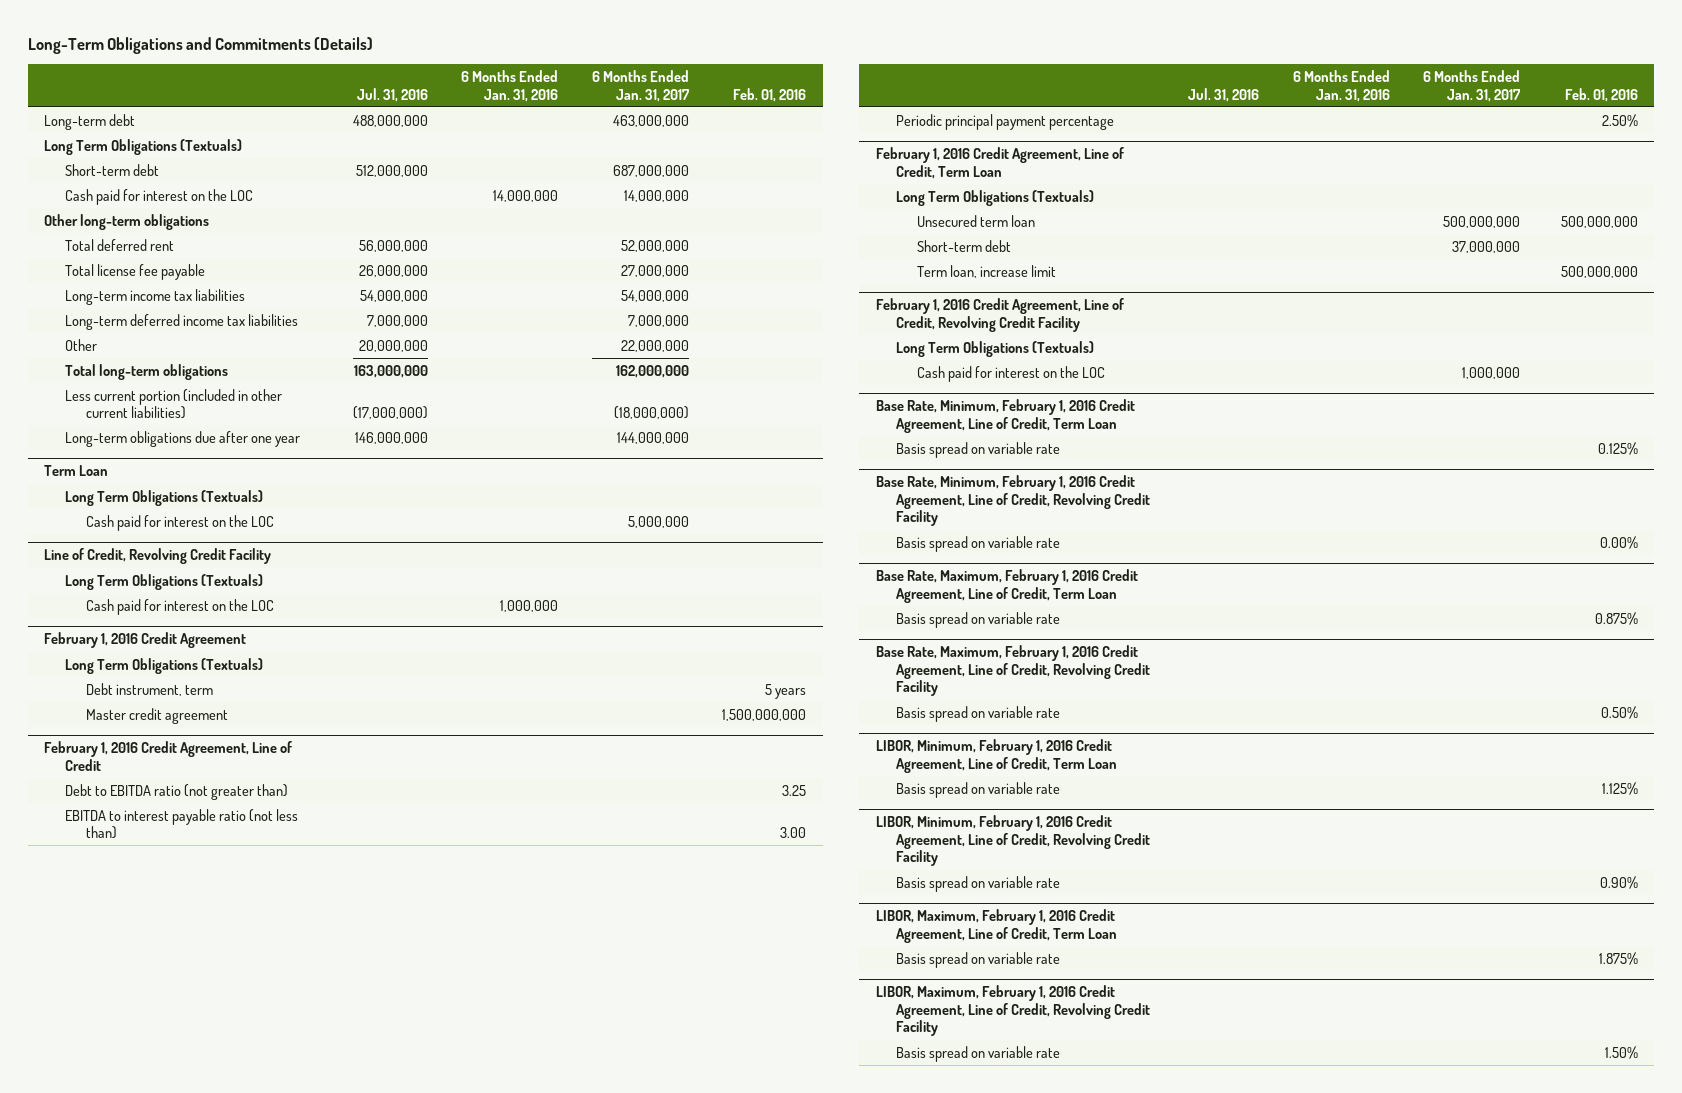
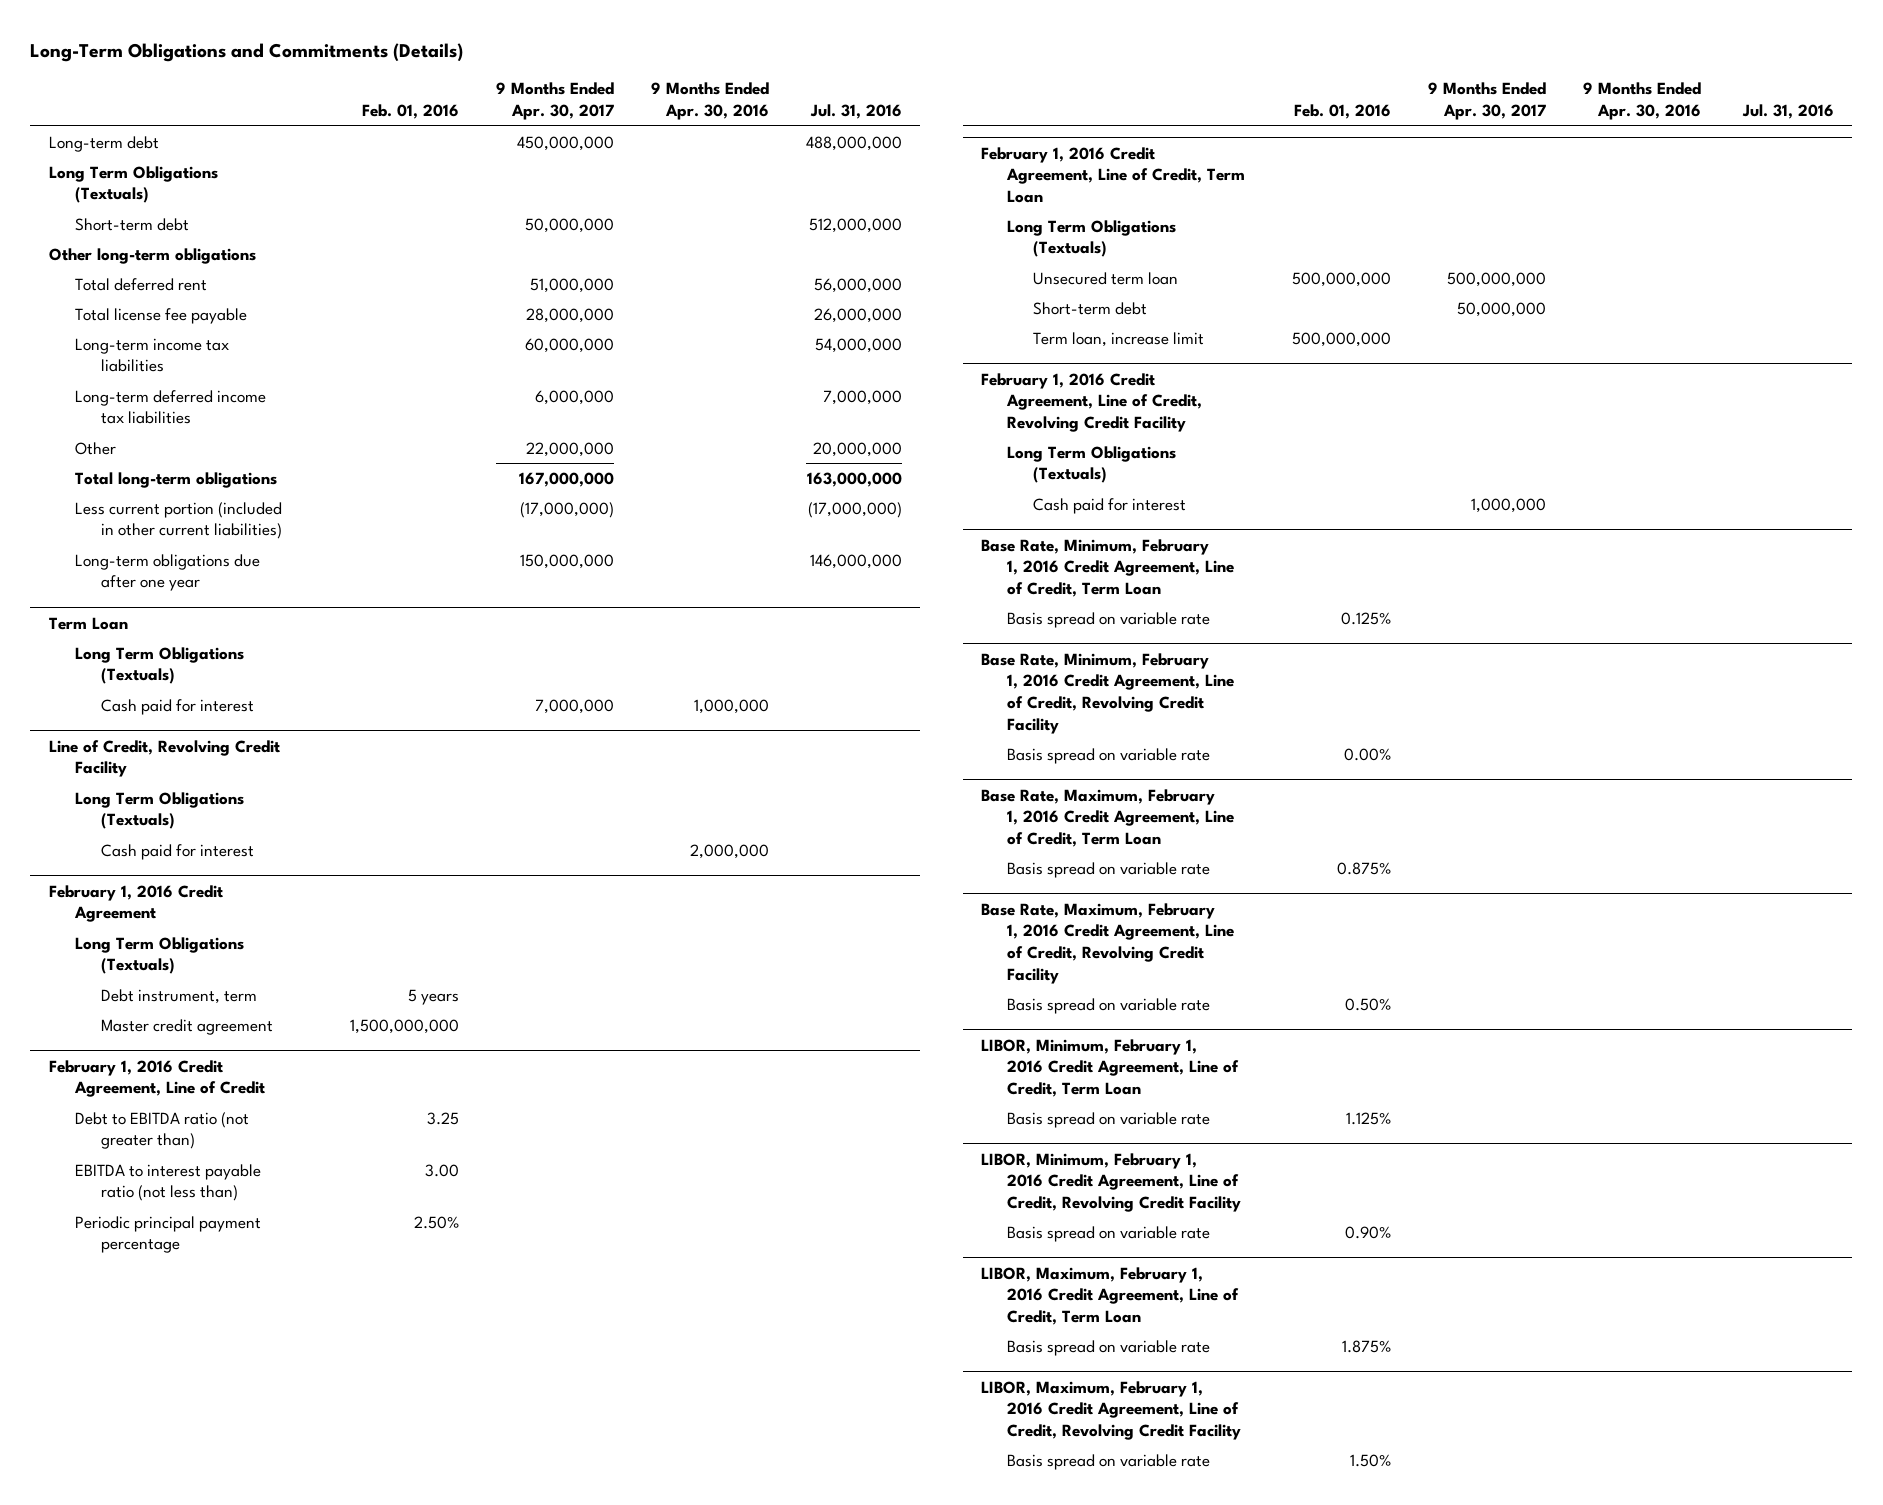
[461,70,559,102] 6 Months Ended Jan. 31, 2016 -> none
[591,70,690,102] 6 Months Ended Jan. 31, 2017 -> none
none -> [495,82,614,121] 9 Months Ended Apr. 30, 2017
none -> [650,82,769,121] 9 Months Ended Apr. 30, 2016
[65,188,254,205] Cash paid for interest on the LOC -> none
[85,514,274,531] Cash paid for interest on the LOC -> [100,698,254,715] Cash paid for interest
[85,598,274,615] Cash paid for interest on the LOC -> [100,843,254,860] Cash paid for interest
[917,365,1106,382] Cash paid for interest on the LOC -> [1032,497,1186,514] Cash paid for interest

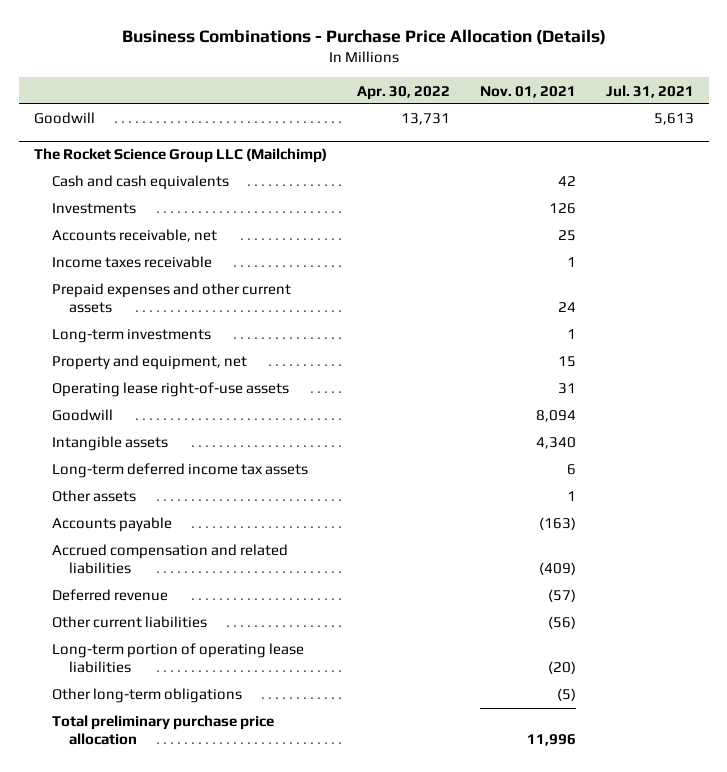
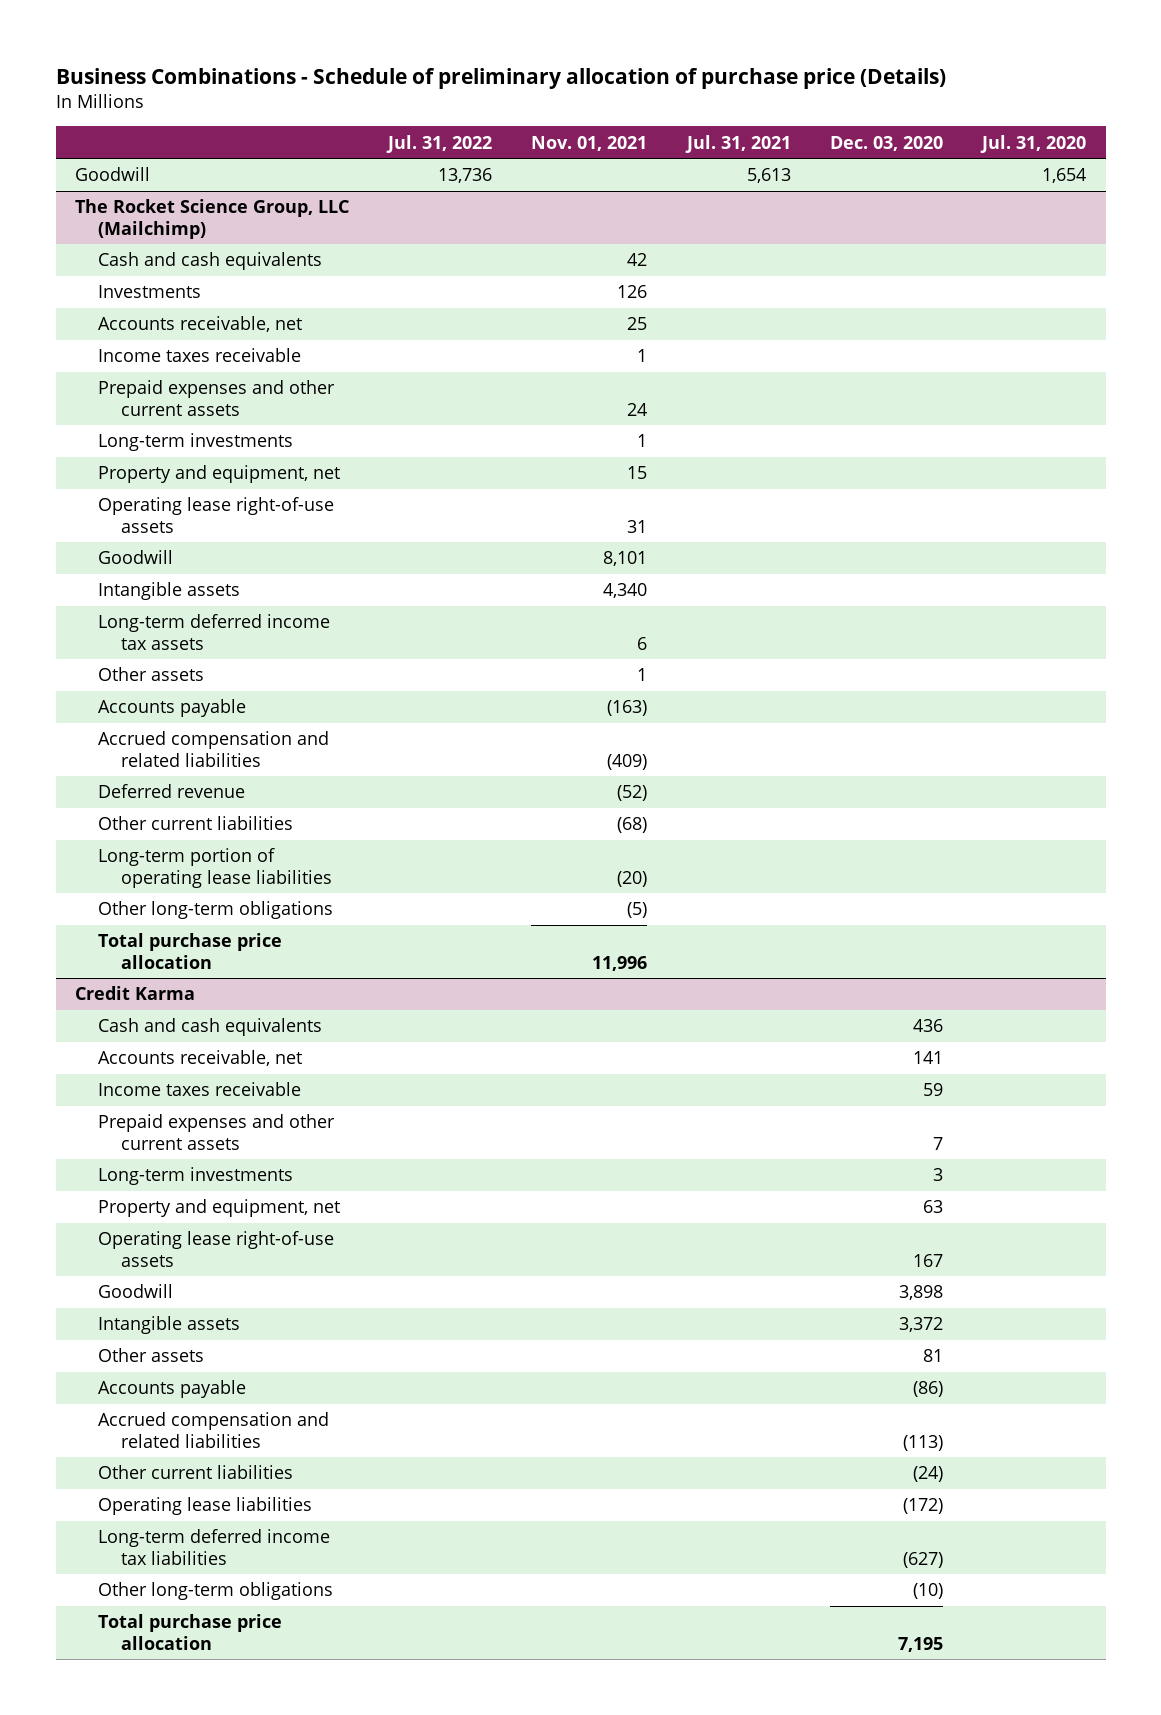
[121,29,606,46] Business Combinations - Purchase Price Allocation (Details) -> [55,67,946,89] Business Combinations - Schedule of preliminary allocation of purchase price (Details)
[356,85,450,100] Apr. 30, 2022 -> none
none -> [386,134,493,153] Jul. 31, 2022
none -> [829,135,943,151] Dec. 03, 2020
none -> [980,134,1087,153] Jul. 31, 2020
[33,148,327,164] The Rocket Science Group LLC (Mailchimp) -> [75,199,350,239] The Rocket Science Group, LLC (Mailchimp)
[535,410,576,423] 8,094 -> [603,551,648,567] 8,101
[547,589,576,603] (57) -> [617,785,648,802] (52)
[547,616,576,630] (56) -> [617,817,648,834] (68)
[51,715,274,746] Total preliminary purchase price allocation -> [97,933,282,969] Total purchase price allocation
none -> [75,986,196,1001] Credit Karma
none -> [97,1018,322,1037] Cash and cash equivalents
none -> [97,1050,302,1067] Accounts receivable, net
none -> [97,1082,301,1097] Income taxes receivable
none -> [97,1114,335,1150] Prepaid expenses and other current assets
none -> [97,1167,293,1186] Long-term investments
none -> [97,1199,340,1218] Property and equipment, net
none -> [97,1231,334,1267] Operating lease right-of-use assets
none -> [97,1284,173,1299] Goodwill
none -> [97,1316,240,1335] Intangible assets
none -> [97,1348,204,1363] Other assets
none -> [97,1380,246,1399] Accounts payable
none -> [97,1412,329,1448] Accrued compensation and related liabilities
none -> [97,1465,293,1480] Other current liabilities
none -> [97,1497,312,1516] Operating lease liabilities
none -> [97,1529,330,1565] Long-term deferred income tax liabilities
none -> [97,1582,333,1601] Other long-term obligations
none -> [97,1614,282,1650] Total purchase price allocation

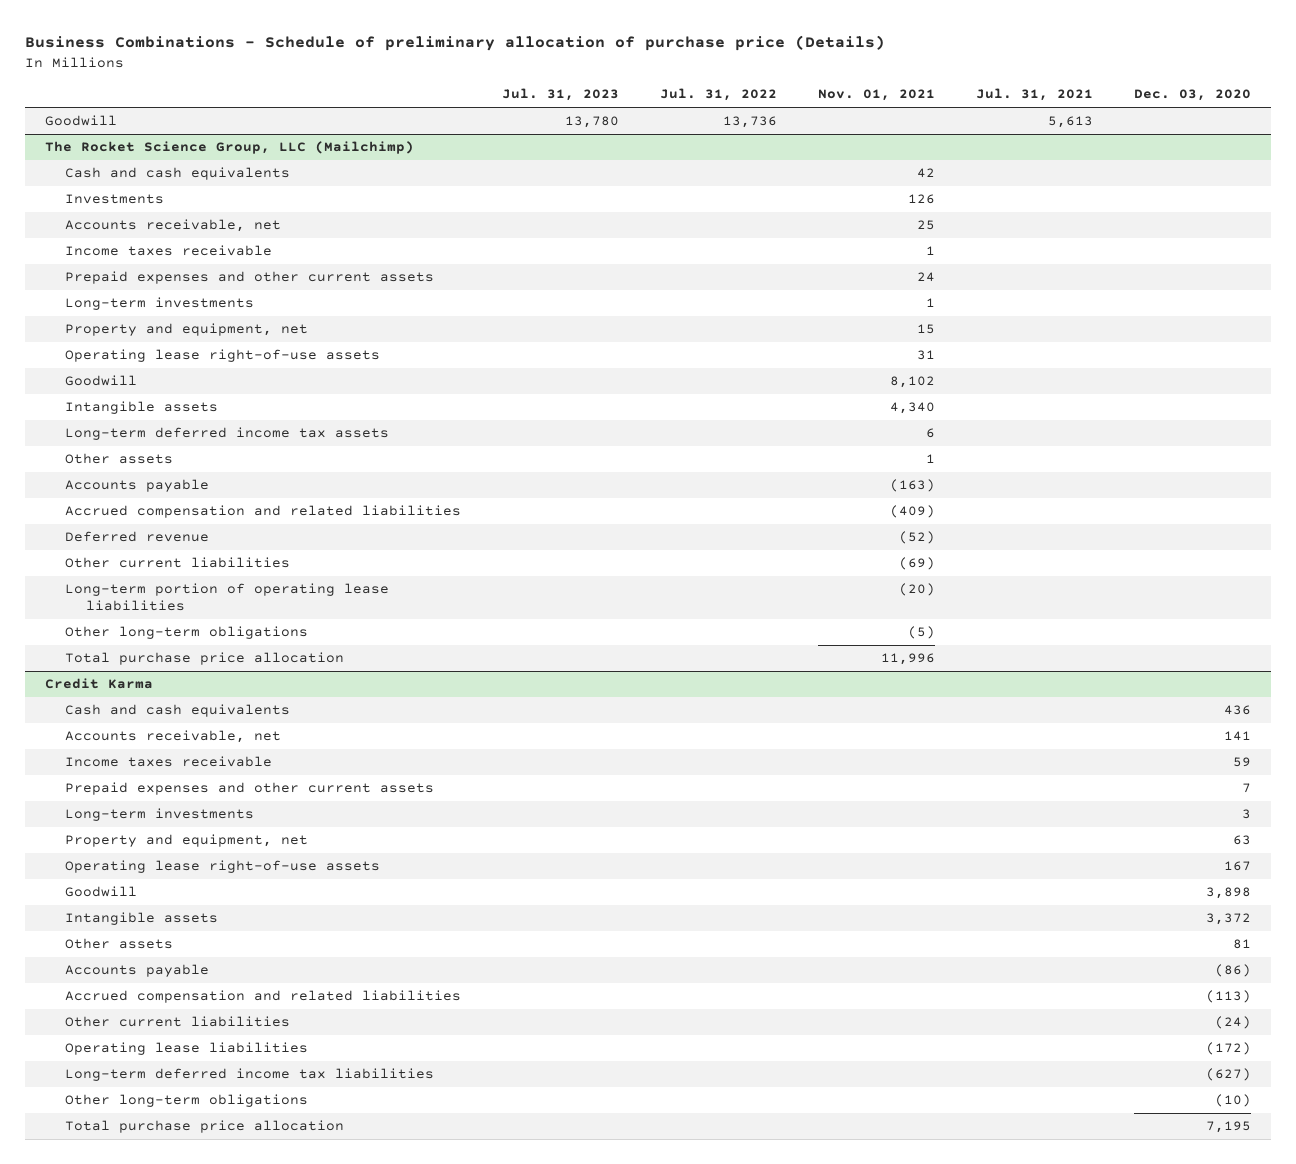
[980,134,1087,153] Jul. 31, 2020 -> none
none -> [502,88,620,102] Jul. 31, 2023
[603,551,648,567] 8,101 -> [890,376,936,389] 8,102
[617,817,648,834] (68) -> [899,557,936,571] (69)

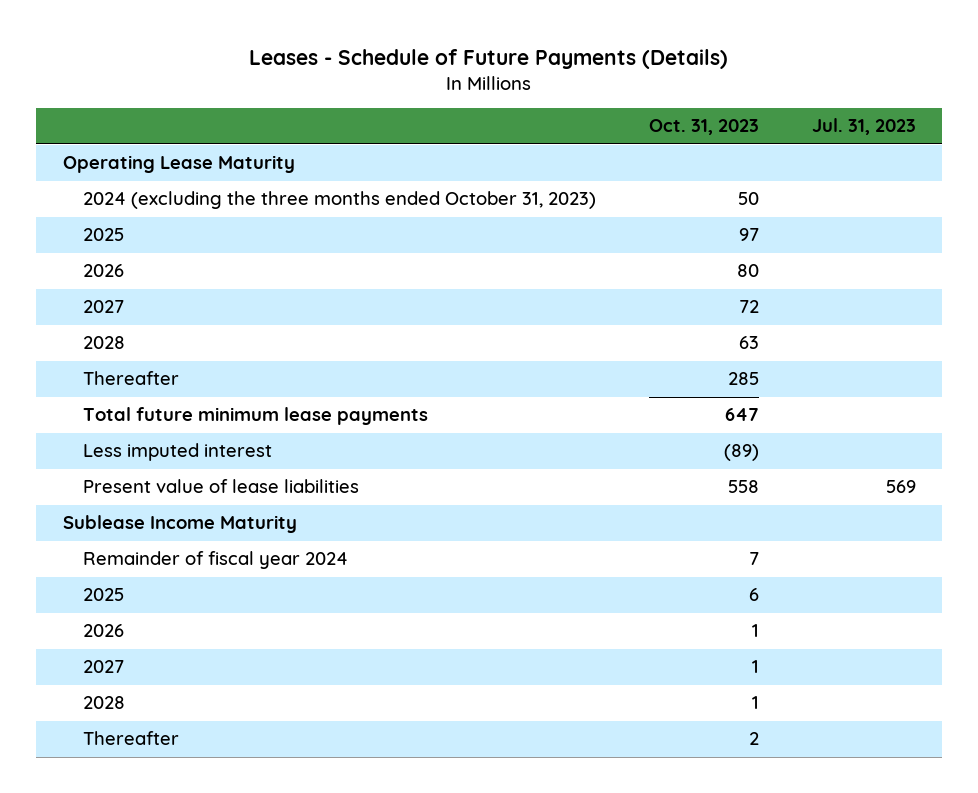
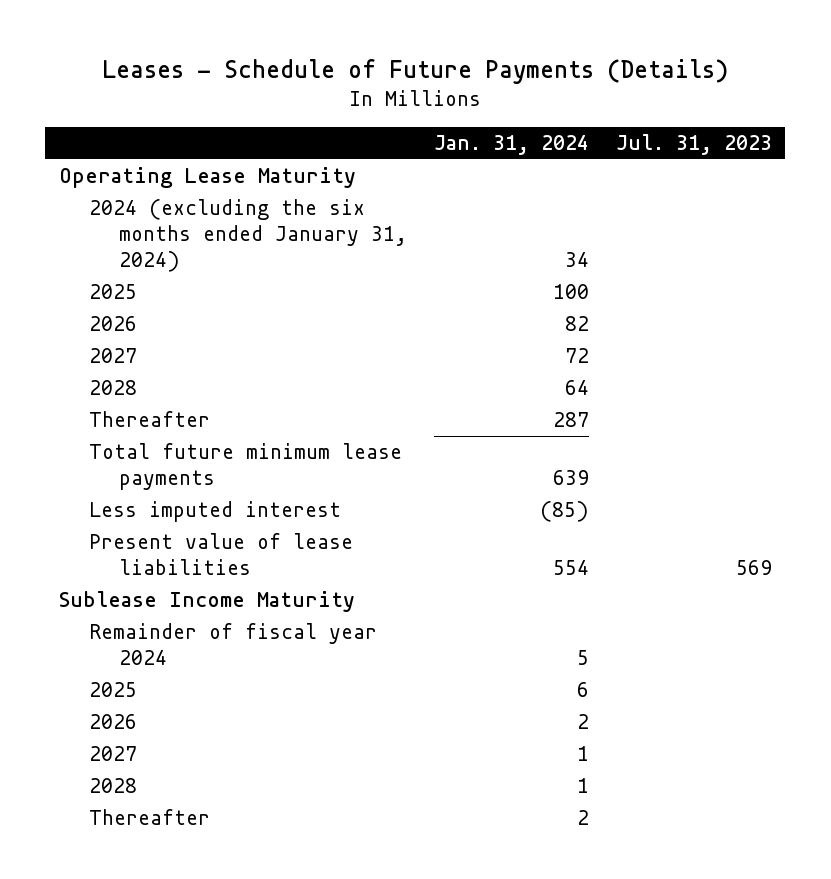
[648,119,759,136] Oct. 31, 2023 -> none
none -> [434,134,590,155] Jan. 31, 2024
[82,191,596,210] 2024 (excluding the three months ended October 31, 2023) -> [88,199,408,273] 2024 (excluding the six months ended January 31, 2024)

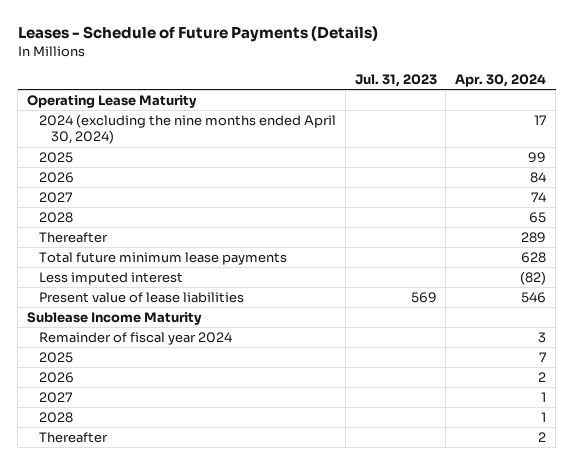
[434,134,590,155] Jan. 31, 2024 -> none
none -> [455,74,547,88] Apr. 30, 2024
[88,199,408,273] 2024 (excluding the six months ended January 31, 2024) -> [39,113,337,145] 2024 (excluding the nine months ended April 30, 2024)

